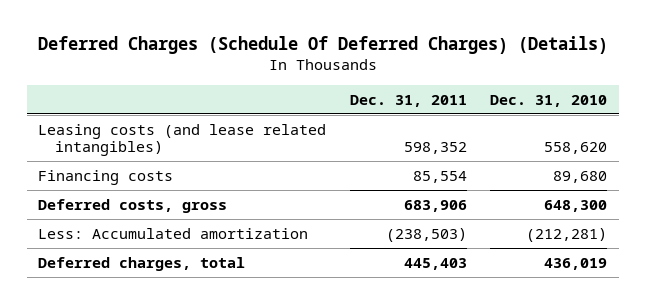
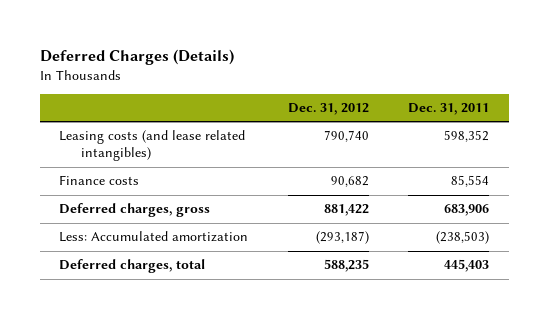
[37,35,608,54] Deferred Charges (Schedule Of Deferred Charges) (Details) -> [39,49,234,66] Deferred Charges (Details)
[490,94,608,107] Dec. 31, 2010 -> none
none -> [287,102,369,115] Dec. 31, 2012
[38,169,174,185] Financing costs -> [59,175,140,186] Finance costs
[38,198,228,213] Deferred costs, gross -> [59,203,211,218] Deferred charges, gross

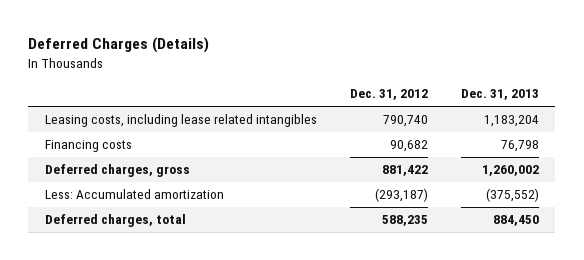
[408,102,490,115] Dec. 31, 2011 -> none
none -> [460,89,539,101] Dec. 31, 2013
[59,130,246,162] Leasing costs (and lease related intangibles) -> [44,114,317,128] Leasing costs, including lease related intangibles
[59,175,140,186] Finance costs -> [44,140,132,153] Financing costs

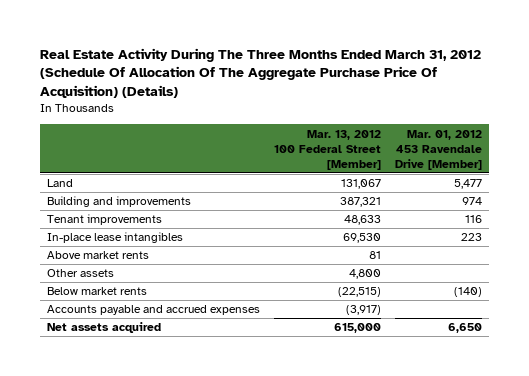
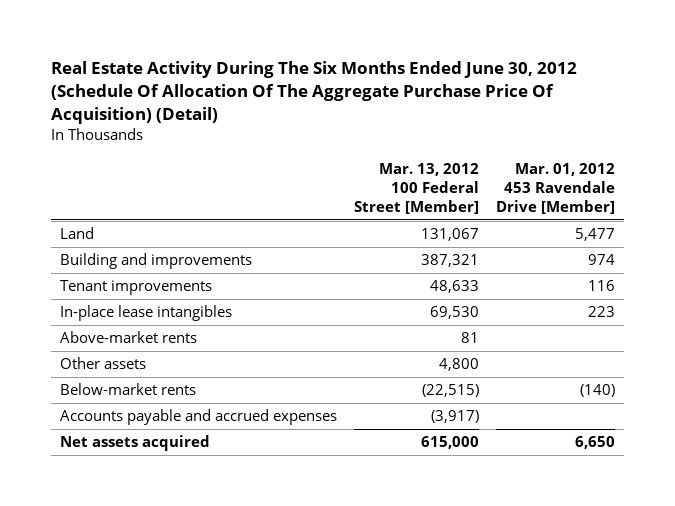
[40,47,482,99] Real Estate Activity During The Three Months Ended March 31, 2012 (Schedule Of Allocation Of The Aggregate Purchase Price Of Acquisition) (Details) -> [51,61,578,125] Real Estate Activity During The Six Months Ended June 30, 2012 (Schedule Of Allocation Of The Aggregate Purchase Price Of Acquisition) (Detail)
[47,251,150,260] Above market rents -> [60,331,198,344] Above-market rents
[47,287,148,296] Below market rents -> [60,383,197,396] Below-market rents

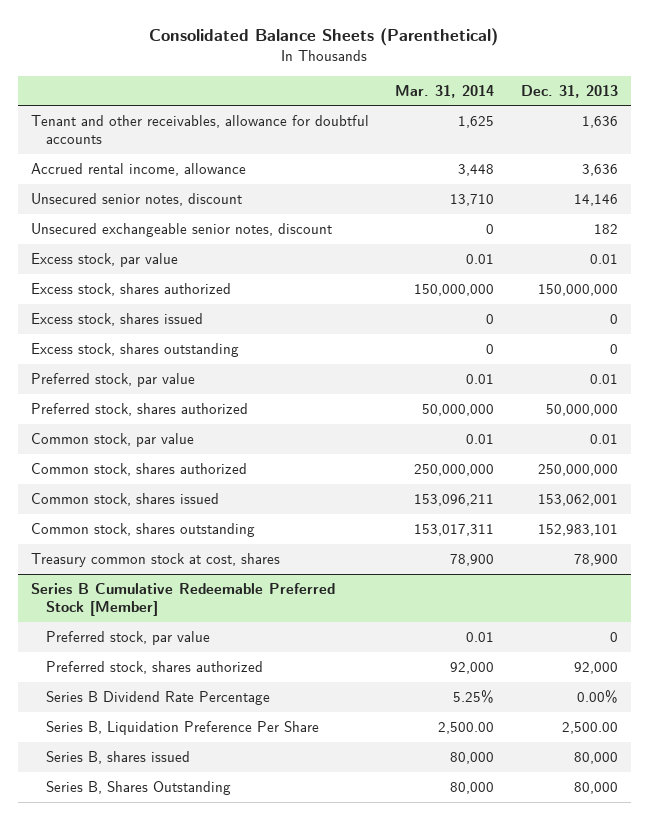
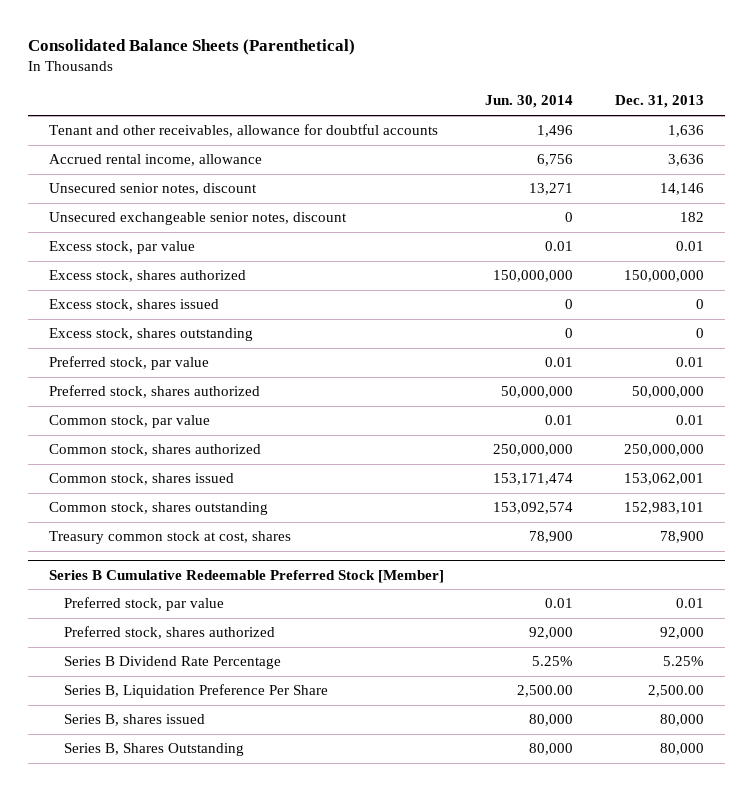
[395,84,495,98] Mar. 31, 2014 -> none
none -> [485,95,574,109] Jun. 30, 2014
[609,632,618,643] 0 -> [675,598,704,609] 0.01
[576,690,618,704] 0.00% -> [662,656,704,667] 5.25%

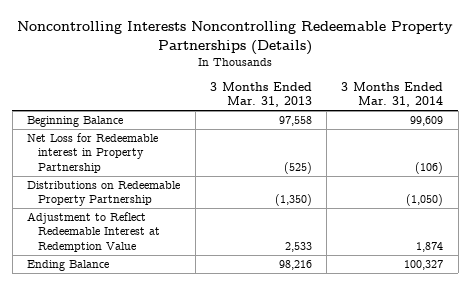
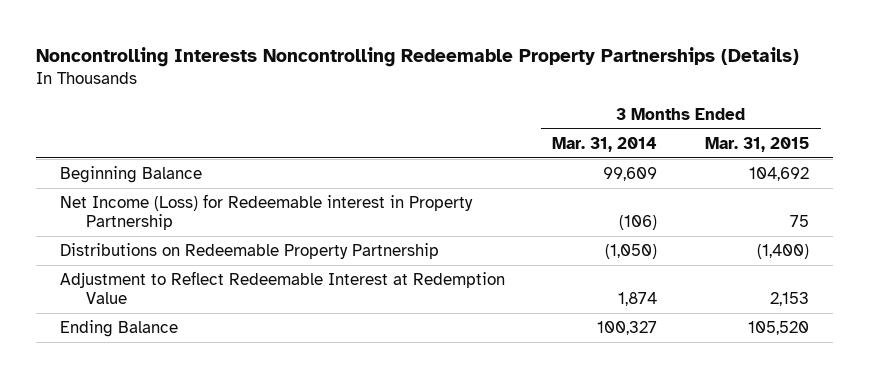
[209,81,312,108] 3 Months Ended Mar. 31, 2013 -> none
none -> [704,136,809,152] Mar. 31, 2015
[27,133,159,173] Net Loss for Redeemable interest in Property Partnership -> [60,193,474,231] Net Income (Loss) for Redeemable interest in Property Partnership

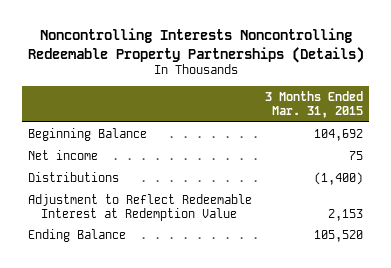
[552,136,658,152] Mar. 31, 2014 -> none
[60,193,474,231] Net Income (Loss) for Redeemable interest in Property Partnership -> [28,150,99,161] Net income
[60,242,440,259] Distributions on Redeemable Property Partnership -> [28,172,120,183] Distributions

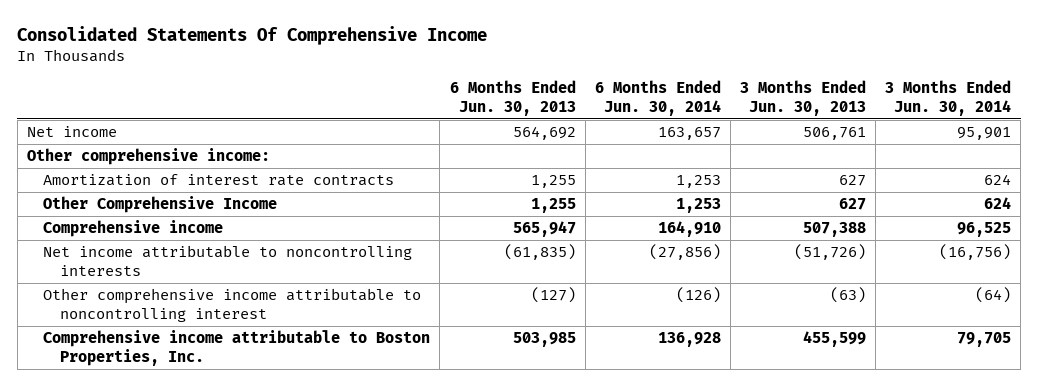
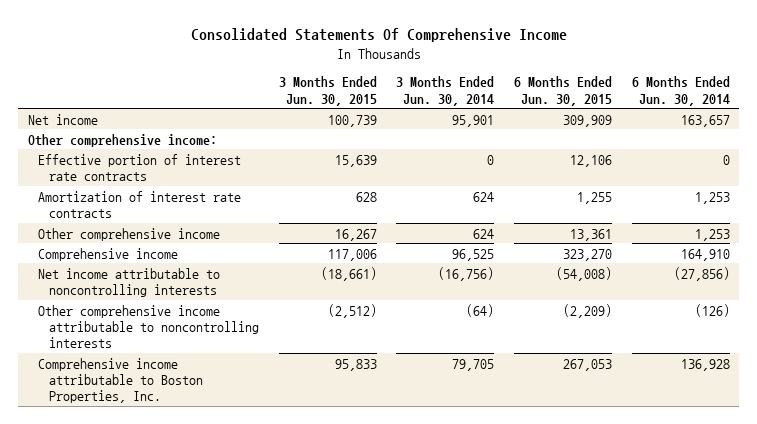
[449,79,576,116] 6 Months Ended Jun. 30, 2013 -> none
[739,79,866,116] 3 Months Ended Jun. 30, 2013 -> none
none -> [278,76,377,106] 3 Months Ended Jun. 30, 2015
none -> [513,76,612,106] 6 Months Ended Jun. 30, 2015
none -> [38,153,242,181] Effective portion of interest rate contracts
[43,196,278,214] Other Comprehensive Income -> [38,227,221,241] Other comprehensive income
[43,288,422,323] Other comprehensive income attributable to noncontrolling interest -> [38,304,260,349] Other comprehensive income attributable to noncontrolling interests

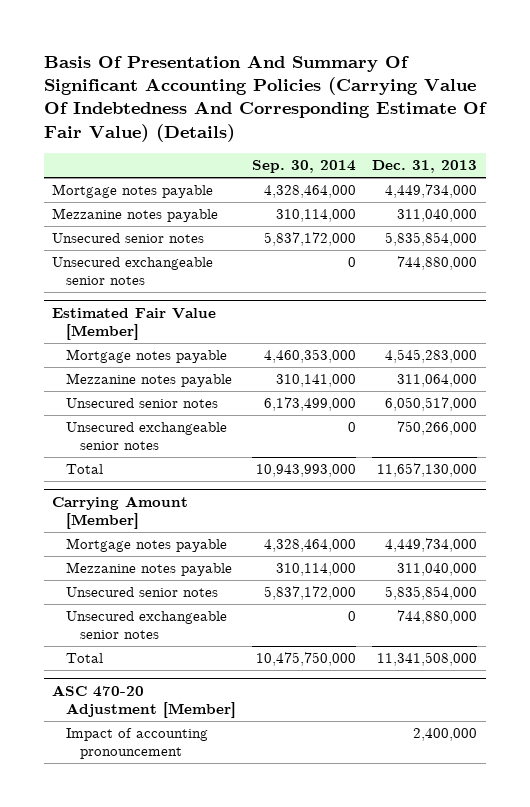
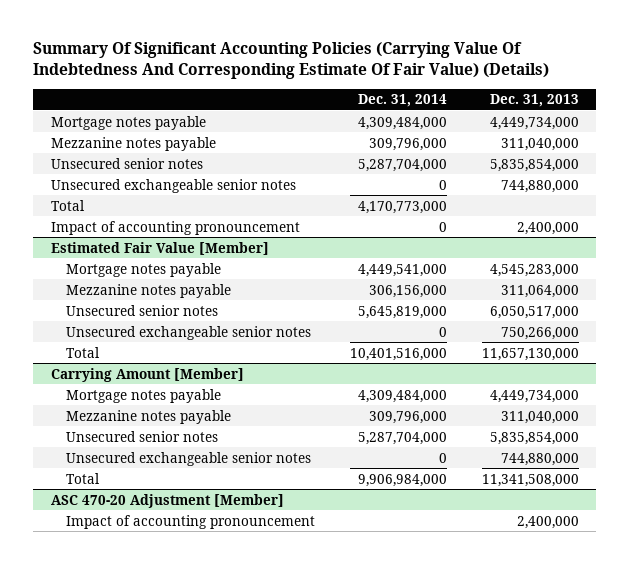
[44,54,488,142] Basis Of Presentation And Summary Of Significant Accounting Policies (Carrying Value Of Indebtedness And Corresponding Estimate Of Fair Value) (Details) -> [33,42,550,80] Summary Of Significant Accounting Policies (Carrying Value Of Indebtedness And Corresponding Estimate Of Fair Value) (Details)
[252,160,357,174] Sep. 30, 2014 -> none
none -> [357,94,447,108] Dec. 31, 2014
none -> [50,199,85,211] Total
none -> [50,220,300,235] Impact of accounting pronouncement

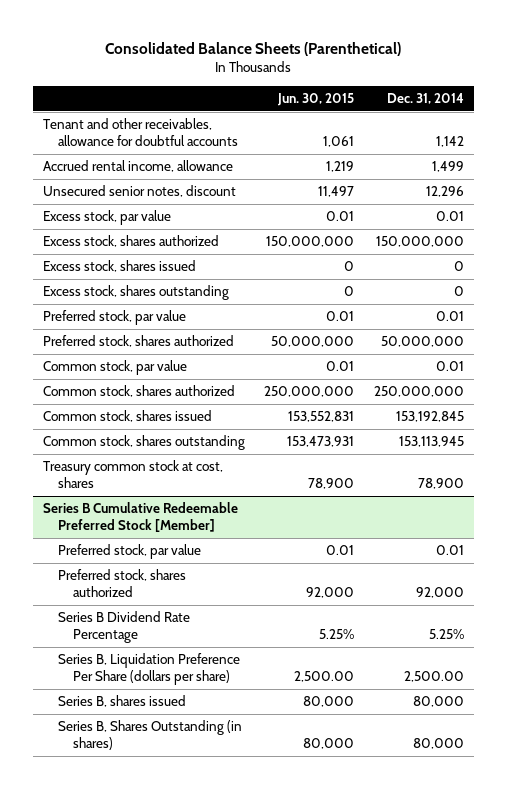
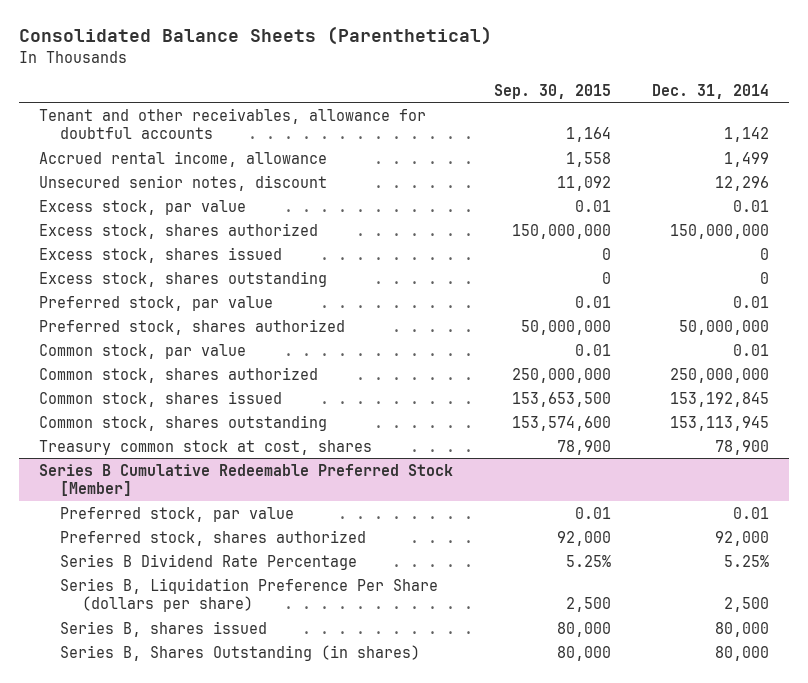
[277,93,355,107] Jun. 30, 2015 -> none
none -> [493,83,611,99] Sep. 30, 2015
[404,670,465,682] 2,500.00 -> [723,597,769,613] 2,500

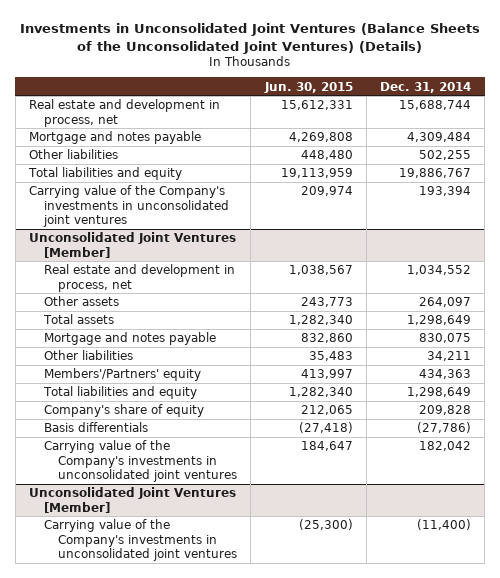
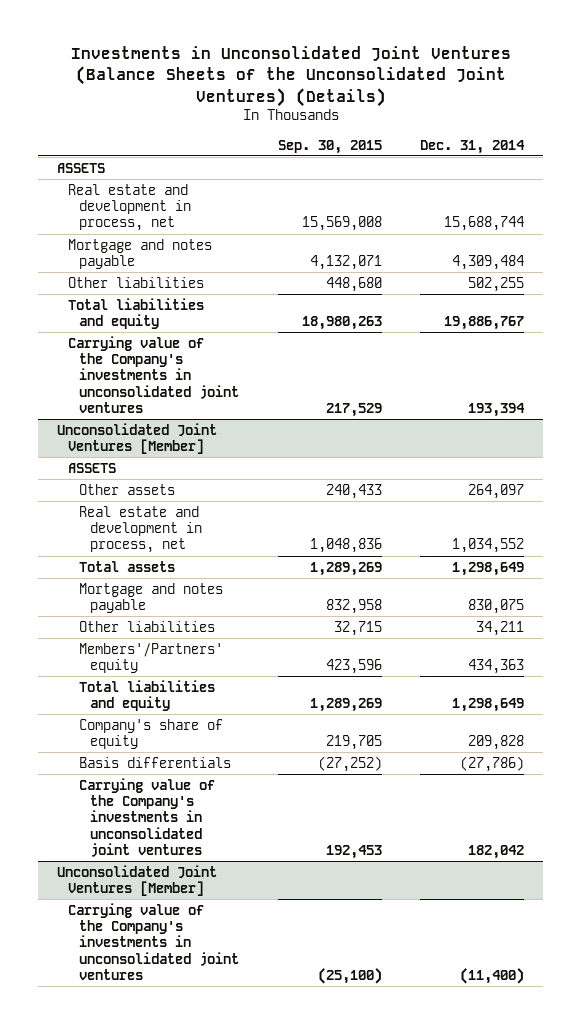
[263,81,353,93] Jun. 30, 2015 -> none
none -> [277,139,382,154] Sep. 30, 2015
none -> [57,162,106,173] ASSETS
none -> [68,462,117,473] ASSETS
[43,264,235,292] Real estate and development in process, net -> [79,505,203,554] Real estate and development in process, net

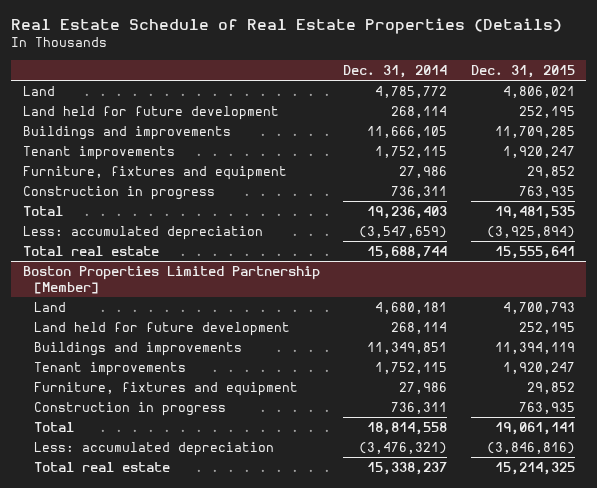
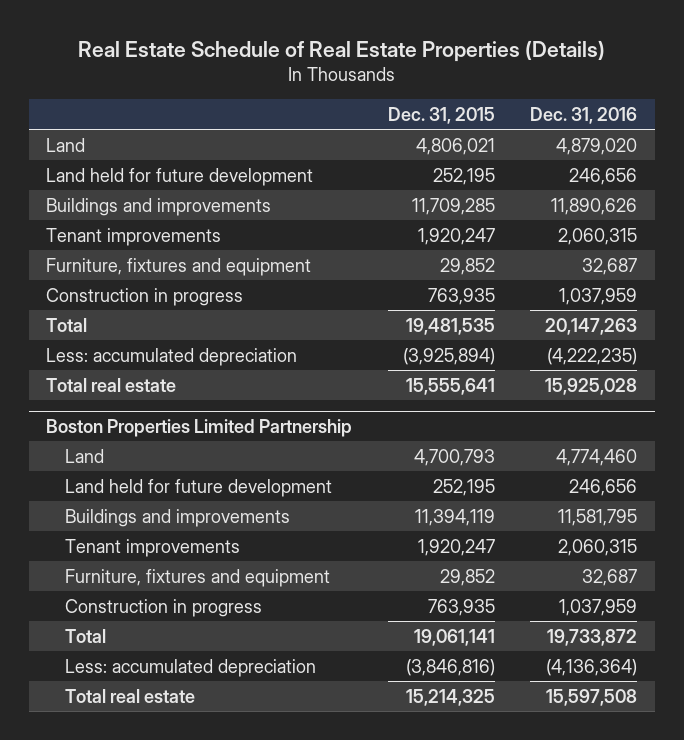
[343,64,448,78] Dec. 31, 2014 -> none
none -> [530,107,638,125] Dec. 31, 2016
[22,265,320,294] Boston Properties Limited Partnership [Member] -> [46,419,353,438] Boston Properties Limited Partnership

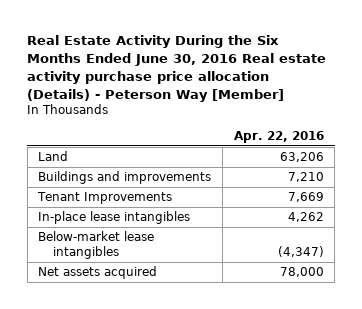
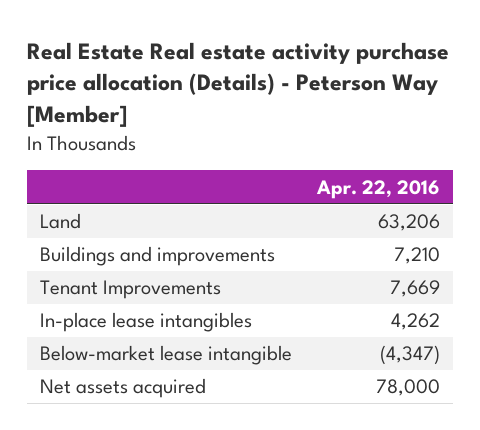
[27,34,327,102] Real Estate Activity During the Six Months Ended June 30, 2016 Real estate activity purchase price allocation (Details) - Peterson Way [Member] -> [26,41,449,128] Real Estate Real estate activity purchase price allocation (Details) - Peterson Way [Member]
[38,231,155,259] Below-market lease intangibles -> [39,345,292,366] Below-market lease intangible

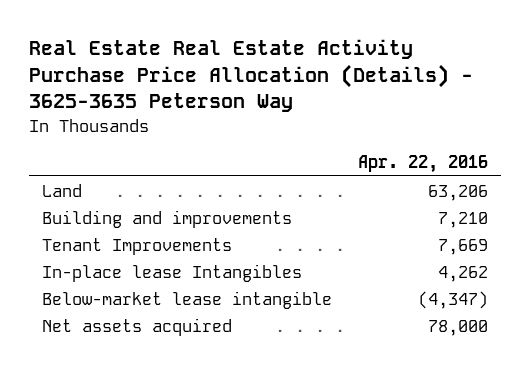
[26,41,449,128] Real Estate Real estate activity purchase price allocation (Details) - Peterson Way [Member] -> [28,39,473,113] Real Estate Real Estate Activity Purchase Price Allocation (Details) - 3625-3635 Peterson Way
[39,246,275,267] Buildings and improvements -> [41,209,292,228] Building and improvements
[39,312,252,333] In-place lease intangibles -> [41,263,302,282] In-place lease Intangibles

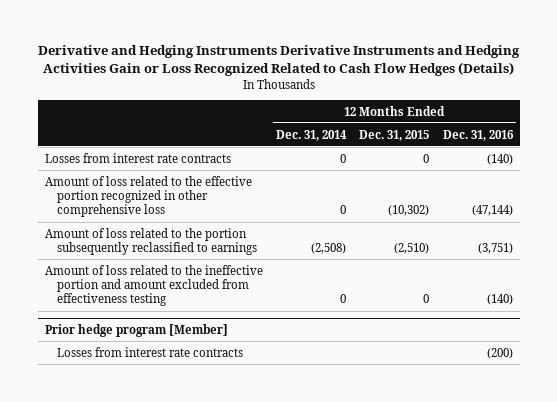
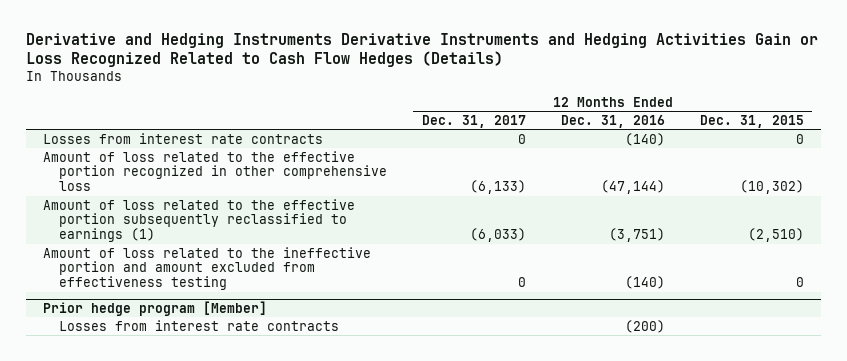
[275,129,347,141] Dec. 31, 2014 -> none
none -> [422,114,527,128] Dec. 31, 2017
[44,227,257,255] Amount of loss related to the portion subsequently reclassified to earnings -> [43,198,356,243] Amount of loss related to the effective portion subsequently reclassified to earnings (1)

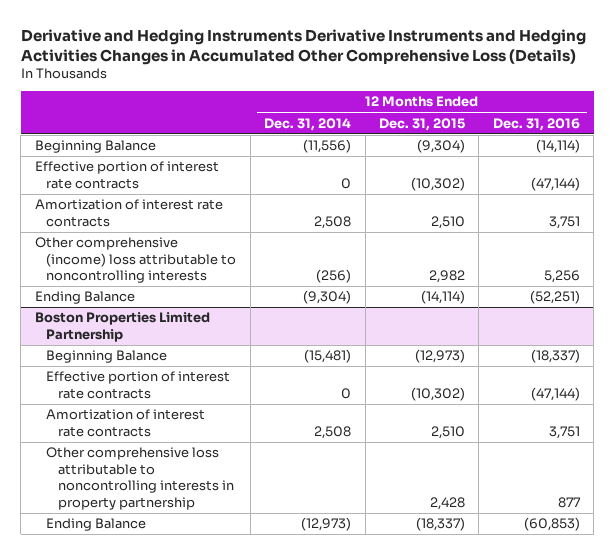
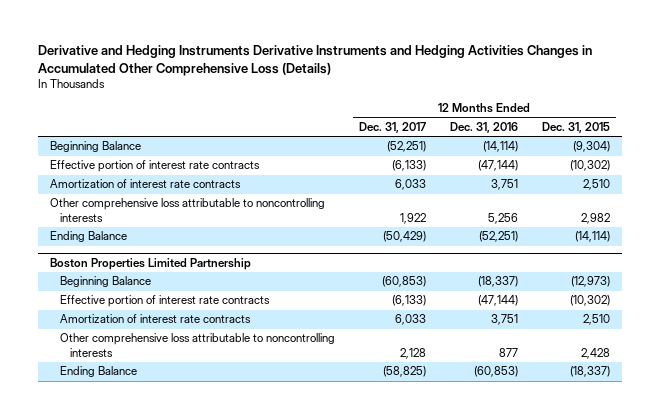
[264,117,352,131] Dec. 31, 2014 -> none
none -> [358,122,426,134] Dec. 31, 2017
[34,237,237,284] Other comprehensive (income) loss attributable to noncontrolling interests -> [49,198,325,222] Other comprehensive loss attributable to noncontrolling interests
[46,447,235,510] Other comprehensive loss attributable to noncontrolling interests in property partnership -> [59,333,335,357] Other comprehensive loss attributable to noncontrolling interests

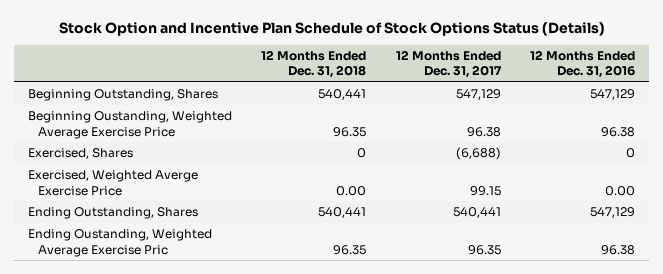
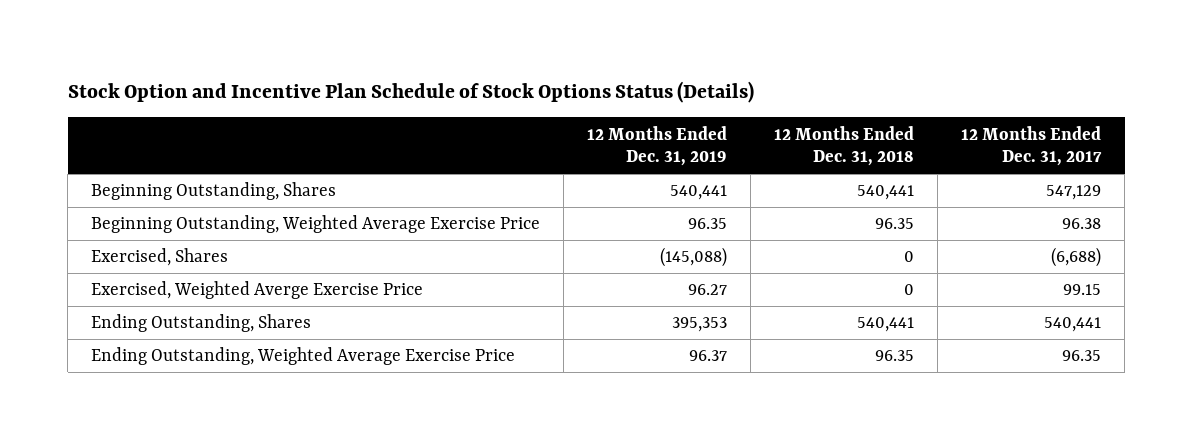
[529,49,635,79] 12 Months Ended Dec. 31, 2016 -> none
none -> [587,125,728,167] 12 Months Ended Dec. 31, 2019
[28,111,233,139] Beginning Oustanding, Weighted Average Exercise Price -> [91,215,541,234] Beginning Outstanding, Weighted Average Exercise Price
[336,185,367,196] 0.00 -> [904,284,915,296] 0
[28,229,213,257] Ending Oustanding, Weighted Average Exercise Pric -> [91,347,516,366] Ending Outstanding, Weighted Average Exercise Price

